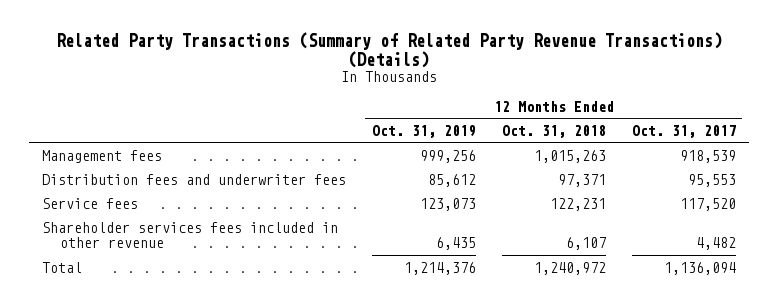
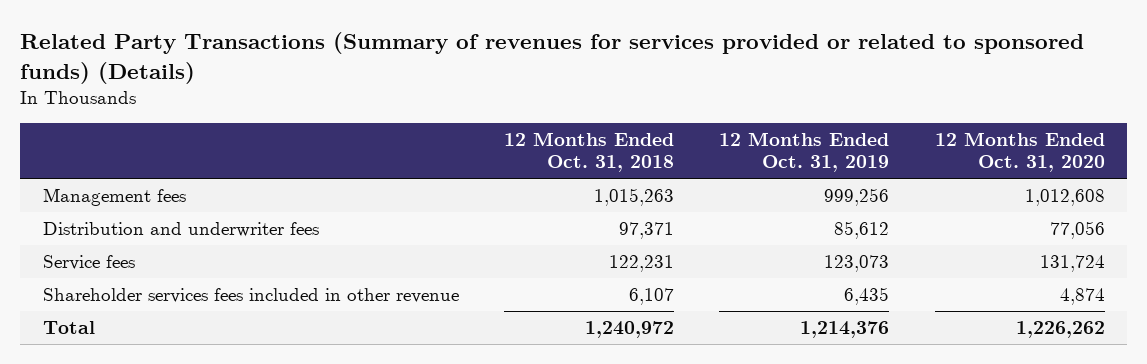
[55,32,722,68] Related Party Transactions (Summary of Related Party Revenue Transactions) (Details) -> [19,32,1084,84] Related Party Transactions (Summary of revenues for services provided or related to sponsored funds) (Details)
[631,124,736,138] Oct. 31, 2017 -> none
none -> [934,132,1105,173] 12 Months Ended Oct. 31, 2020
[41,173,346,185] Distribution fees and underwriter fees -> [42,222,319,238] Distribution and underwriter fees

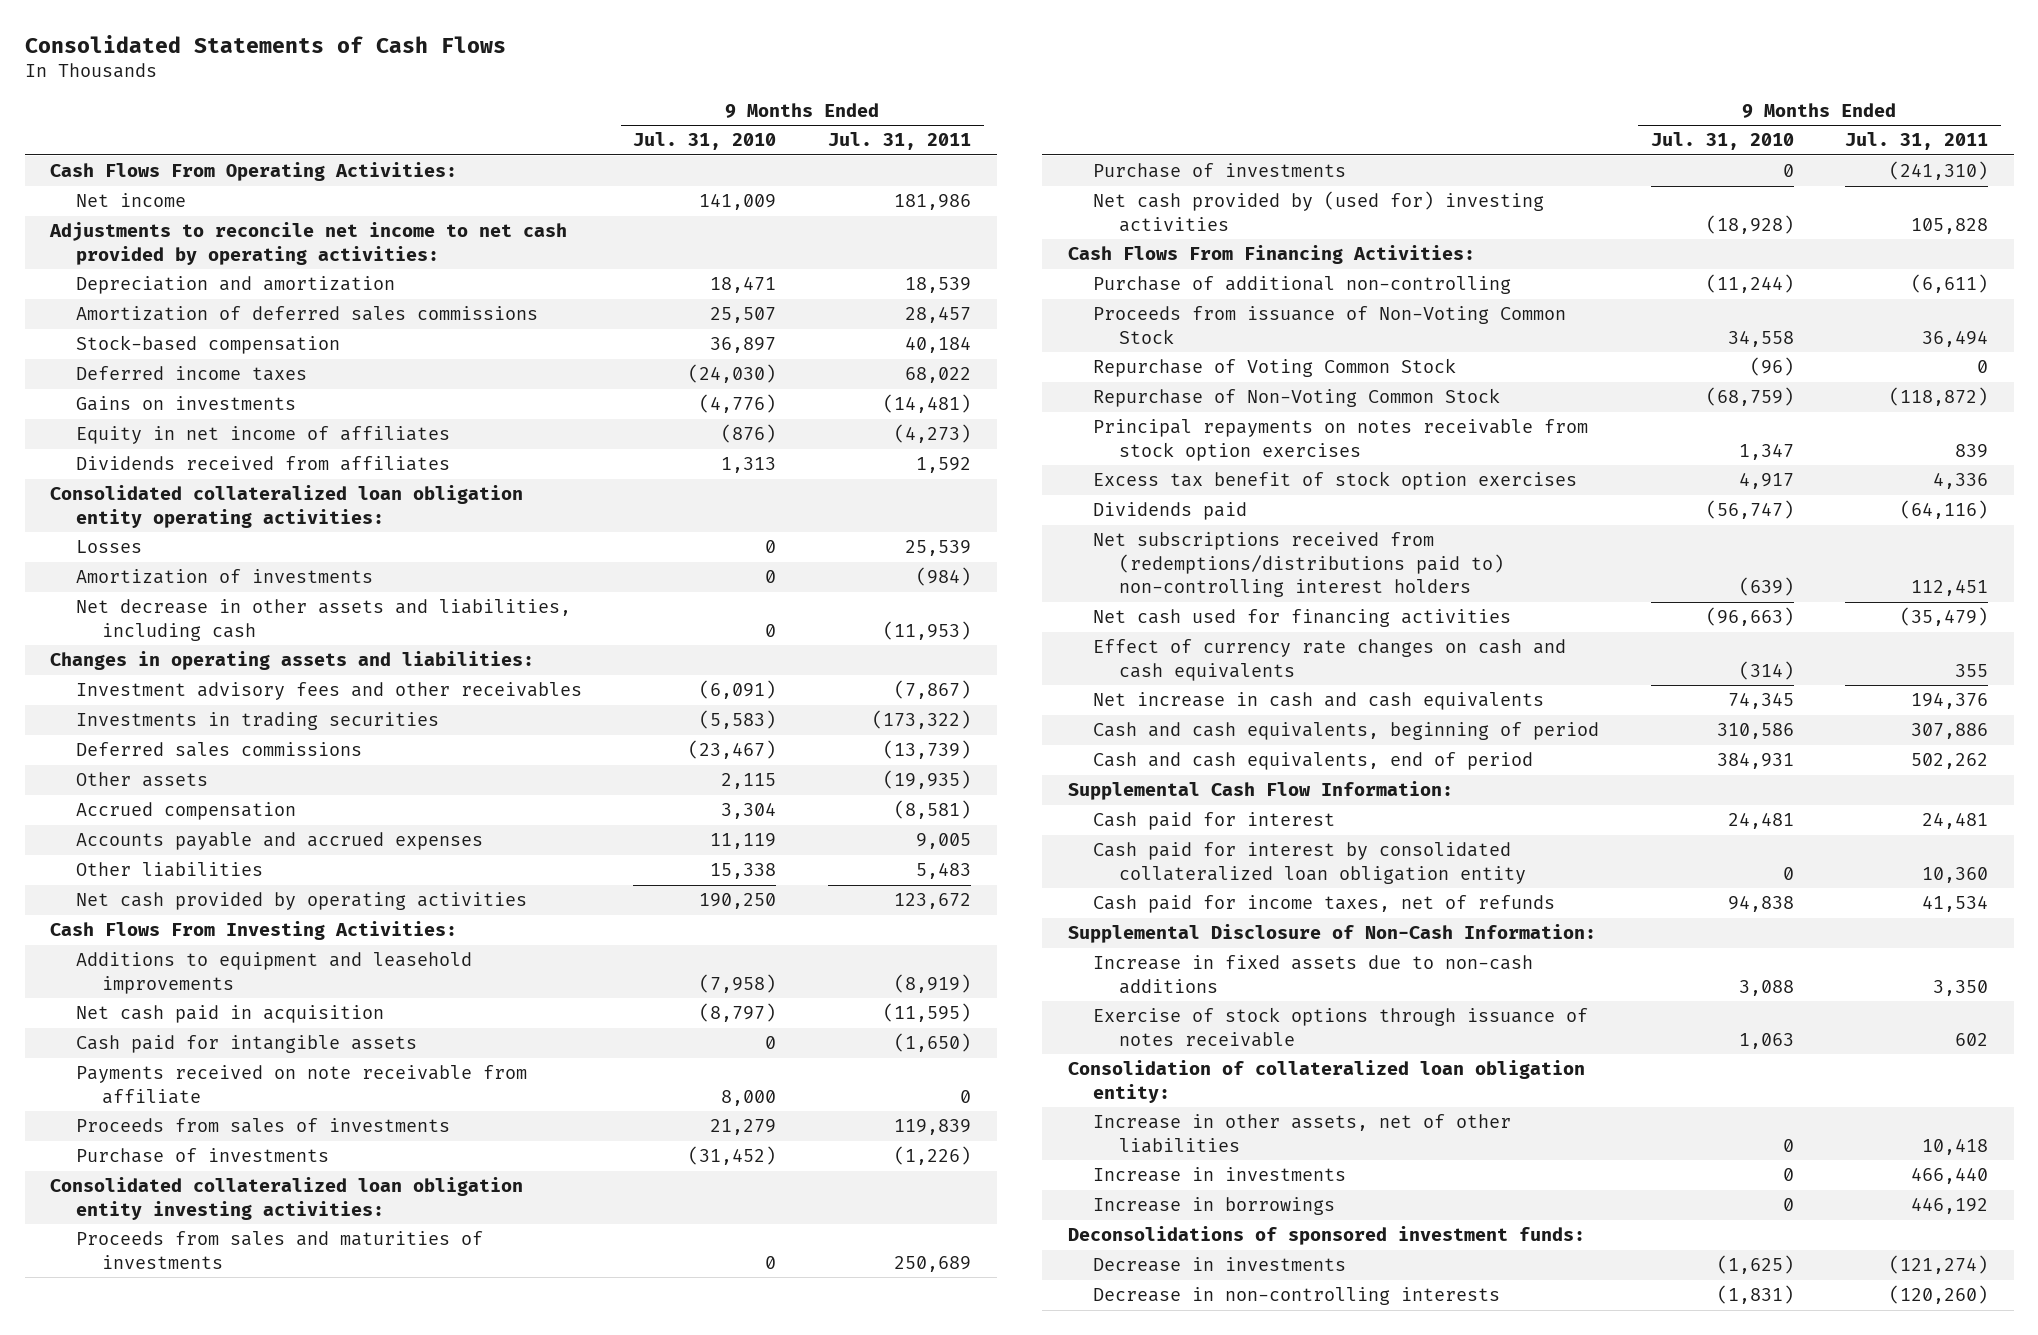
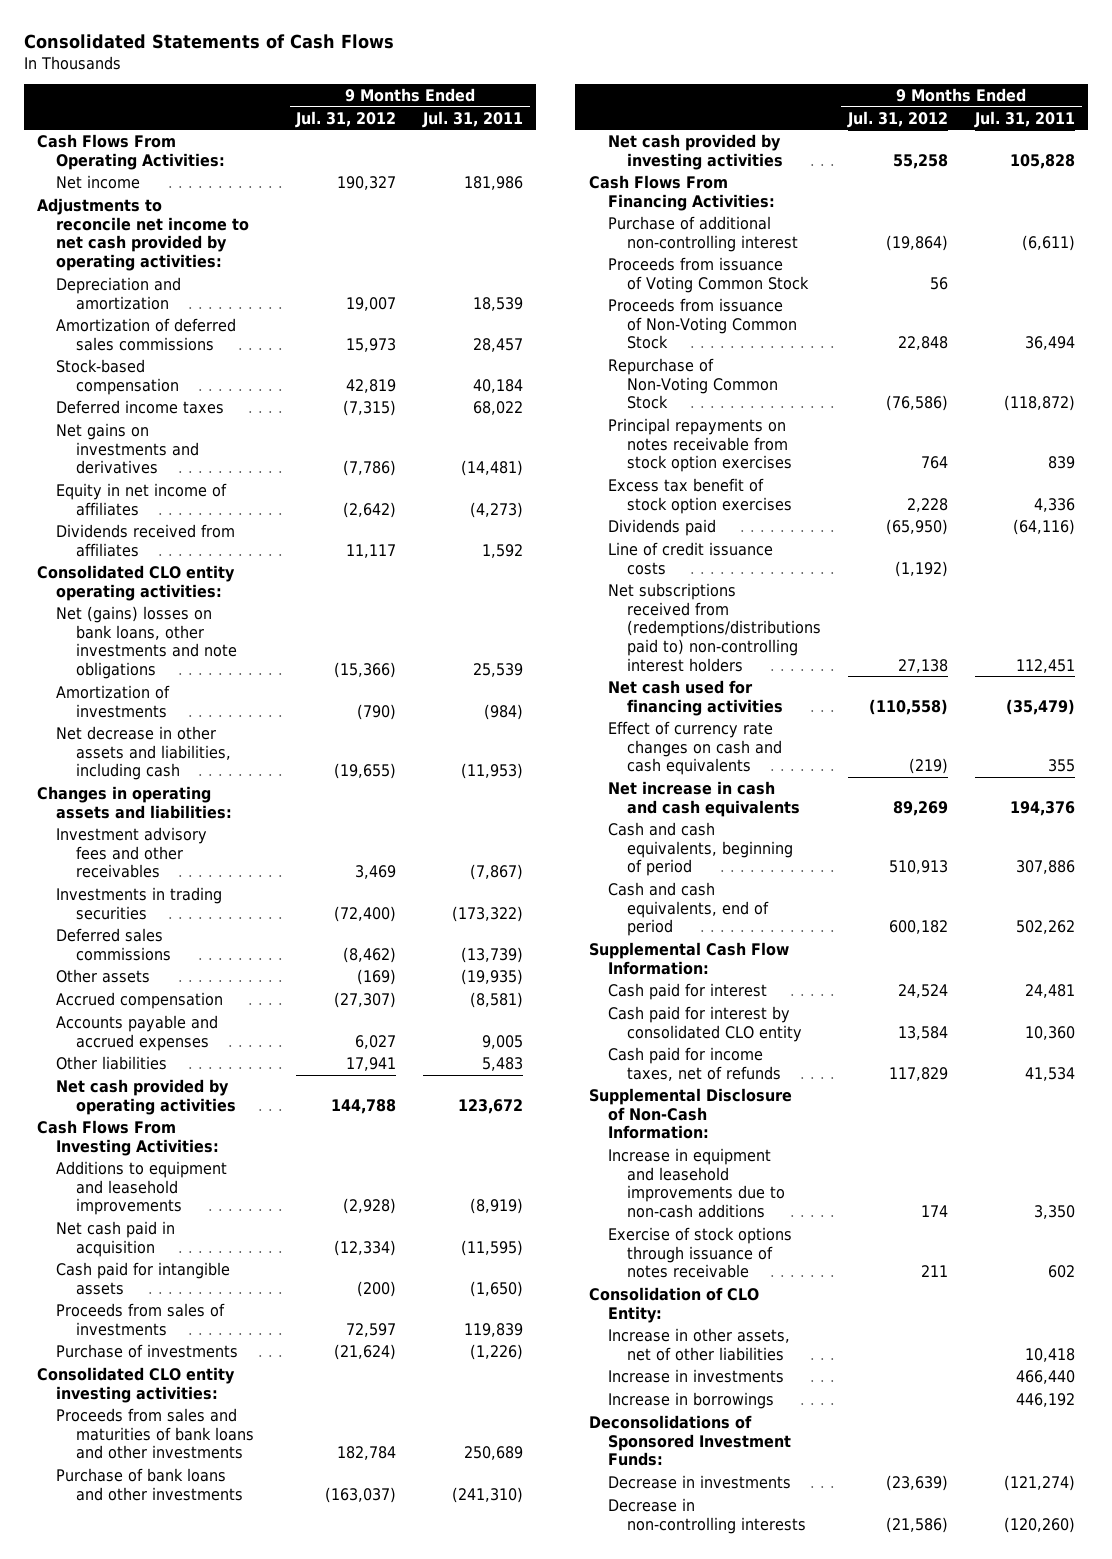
[633,132,777,151] Jul. 31, 2010 -> none
none -> [295,110,397,128] Jul. 31, 2012
[76,396,297,412] Gains on investments -> [56,422,199,475] Net gains on investments and derivatives
[50,485,524,528] Consolidated collateralized loan obligation entity operating activities: -> [36,564,235,601] Consolidated CLO entity operating activities:
[76,540,143,554] Losses -> [56,605,237,679] Net (gains) losses on bank loans, other investments and note obligations
[76,1065,528,1104] Payments received on note receivable from affiliate -> none
[50,1177,524,1220] Consolidated collateralized loan obligation entity investing activities: -> [36,1366,235,1403] Consolidated CLO entity investing activities:
[76,1231,484,1269] Proceeds from sales and maturities of investments -> [56,1407,254,1460] Proceeds from sales and maturities of bank loans and other investments
[1093,163,1347,179] Purchase of investments -> [56,1467,243,1501] Purchase of bank loans and other investments
[1093,191,1545,232] Net cash provided by (used for) investing activities -> [608,133,784,170] Net cash provided by investing activities
[1093,276,1512,295] Purchase of additional non-controlling -> [608,215,799,252] Purchase of additional non-controlling interest
none -> [608,256,810,293] Proceeds from issuance of Voting Common Stock
[1093,358,1457,378] Repurchase of Voting Common Stock -> none
none -> [608,541,774,575] Line of credit issuance costs
[1093,842,1527,884] Cash paid for interest by consolidated collateralized loan obligation entity -> [608,1005,803,1042] Cash paid for interest by consolidated CLO entity
[1093,955,1534,994] Increase in fixed assets due to non-cash additions -> [608,1147,786,1218] Increase in equipment and leasehold improvements due to non-cash additions
[1067,1060,1585,1103] Consolidation of collateralized loan obligation entity: -> [588,1286,759,1323] Consolidation of CLO Entity:
[1067,1226,1585,1246] Deconsolidations of sponsored investment funds: -> [588,1414,792,1467] Deconsolidations of Sponsored Investment Funds:

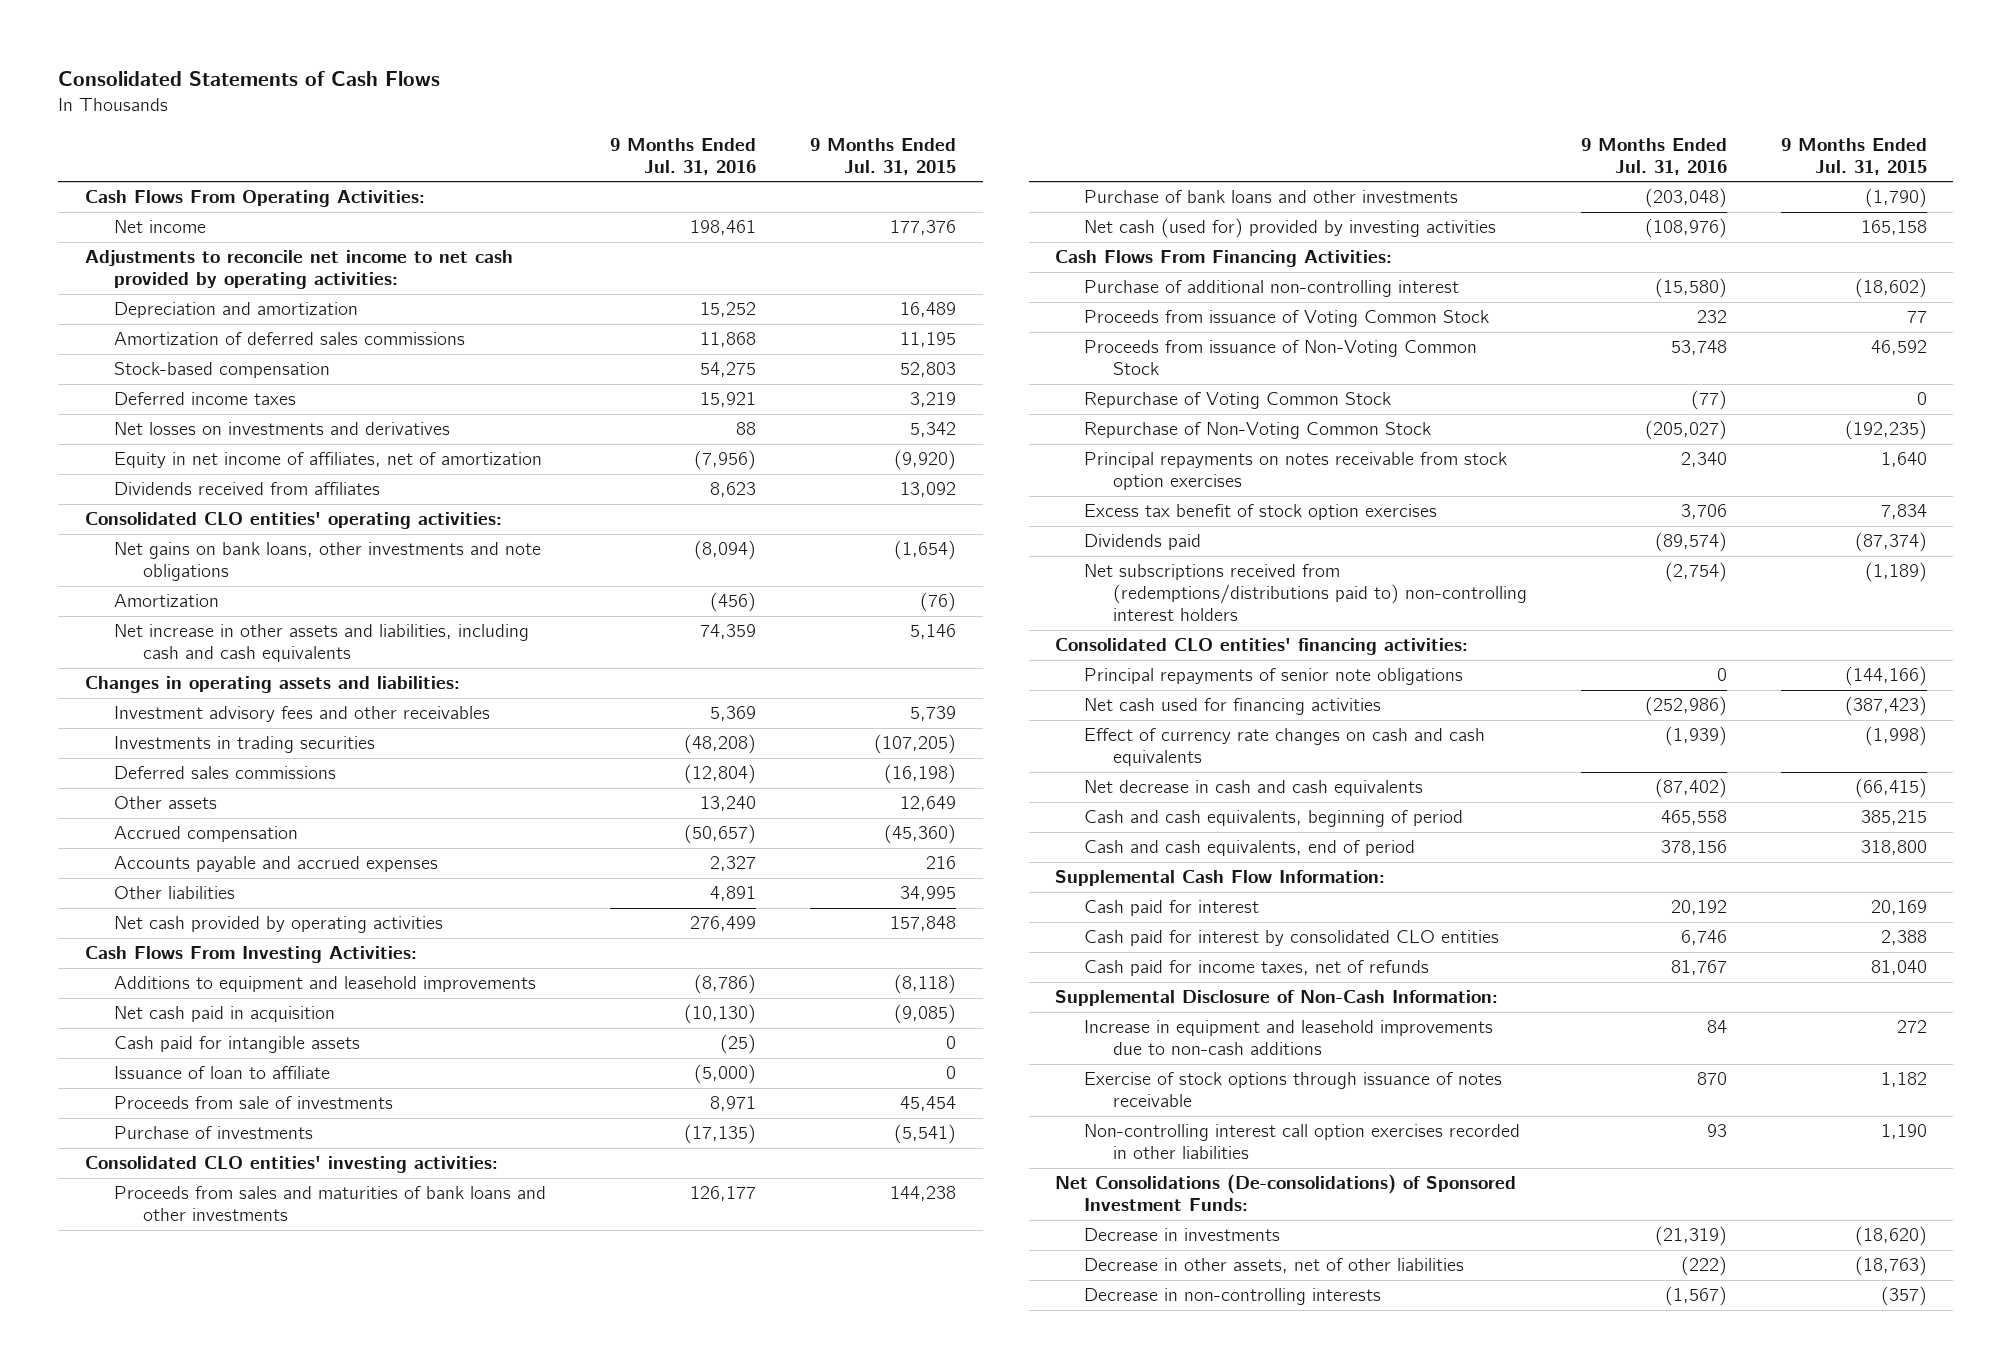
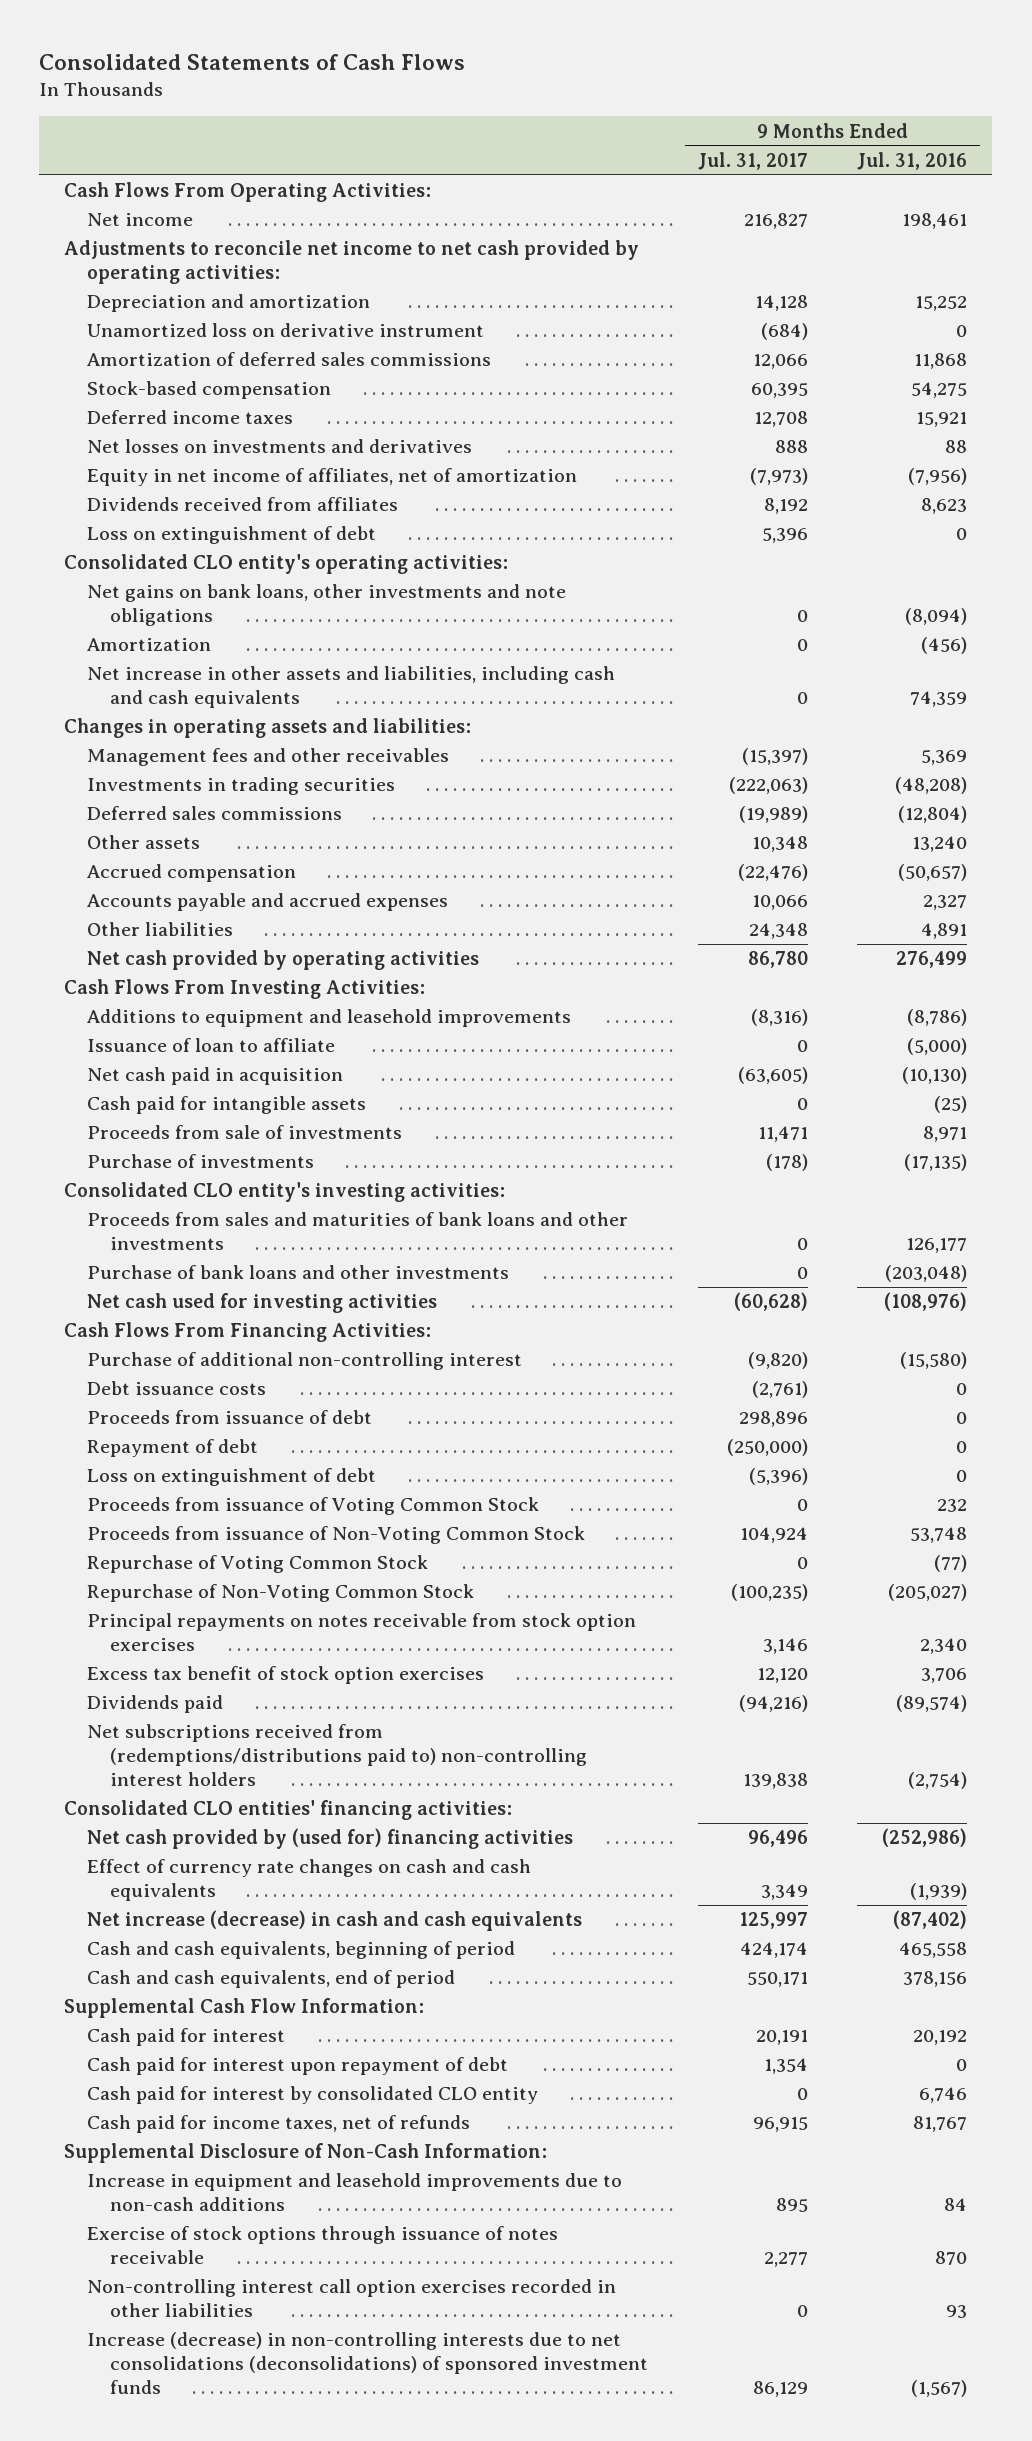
[810,137,957,175] 9 Months Ended Jul. 31, 2015 -> none
none -> [697,151,808,170] Jul. 31, 2017
none -> [87,323,485,338] Unamortized loss on derivative instrument
none -> [87,526,377,545] Loss on extinguishment of debt
[84,512,502,530] Consolidated CLO entities' operating activities: -> [64,554,509,575] Consolidated CLO entity's operating activities:
[113,706,490,723] Investment advisory fees and other receivables -> [87,748,450,767] Management fees and other receivables
[113,1066,330,1080] Issuance of loan to affiliate -> [87,1038,336,1053] Issuance of loan to affiliate
[84,1156,498,1174] Consolidated CLO entities' investing activities: -> [64,1182,506,1203] Consolidated CLO entity's investing activities:
[1084,218,1497,239] Net cash (used for) provided by investing activities -> [87,1293,438,1314] Net cash used for investing activities
none -> [87,1381,267,1396] Debt issuance costs
none -> [87,1410,373,1425] Proceeds from issuance of debt
none -> [87,1439,259,1458] Repayment of debt
none -> [87,1468,377,1487] Loss on extinguishment of debt
[1084,668,1464,686] Principal repayments of senior note obligations -> none
[1084,698,1382,716] Net cash used for financing activities -> [87,1828,574,1850] Net cash provided by (used for) financing activities
[1084,780,1424,797] Net decrease in cash and cash equivalents -> [87,1910,583,1932] Net increase (decrease) in cash and cash equivalents
none -> [87,2057,509,2076] Cash paid for interest upon repayment of debt
[1084,930,1500,947] Cash paid for interest by consolidated CLO entities -> [87,2086,539,2105] Cash paid for interest by consolidated CLO entity
[1055,1174,1517,1212] Net Consolidations (De-consolidations) of Sponsored Investment Funds: -> none
[1084,1228,1281,1242] Decrease in investments -> none
[1084,1258,1465,1274] Decrease in other assets, net of other liabilities -> none
[1084,1288,1382,1306] Decrease in non-controlling interests -> [87,2332,649,2394] Increase (decrease) in non-controlling interests due to net consolidations (deconsolidations) of sponsored investment funds

